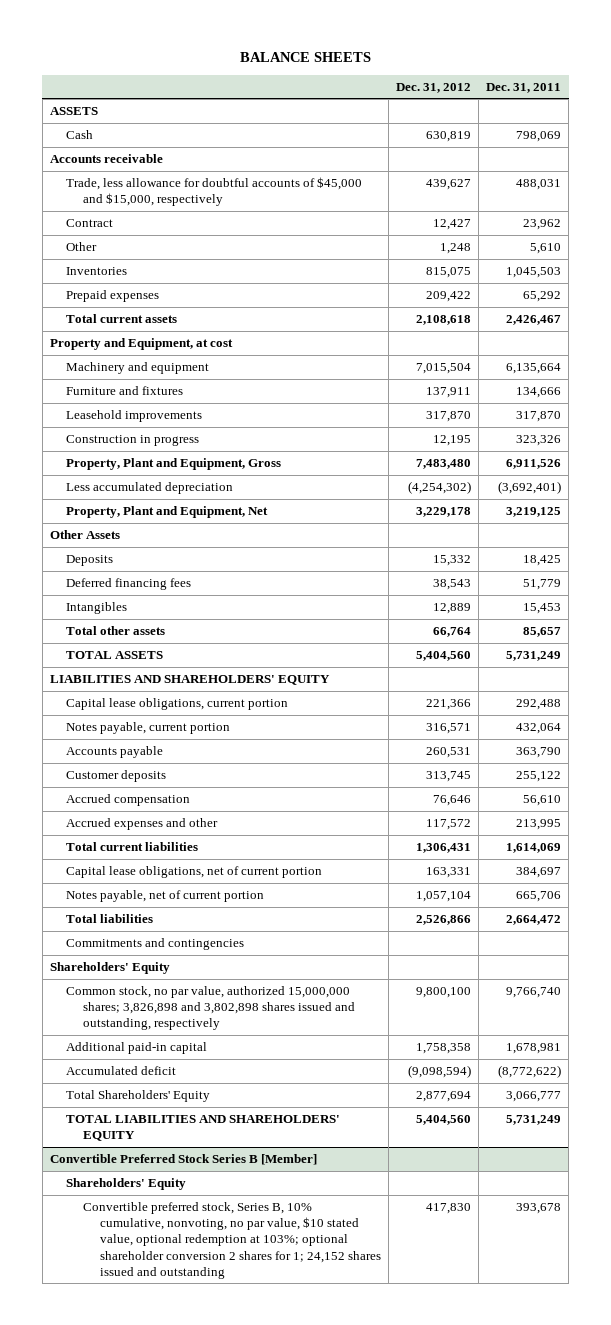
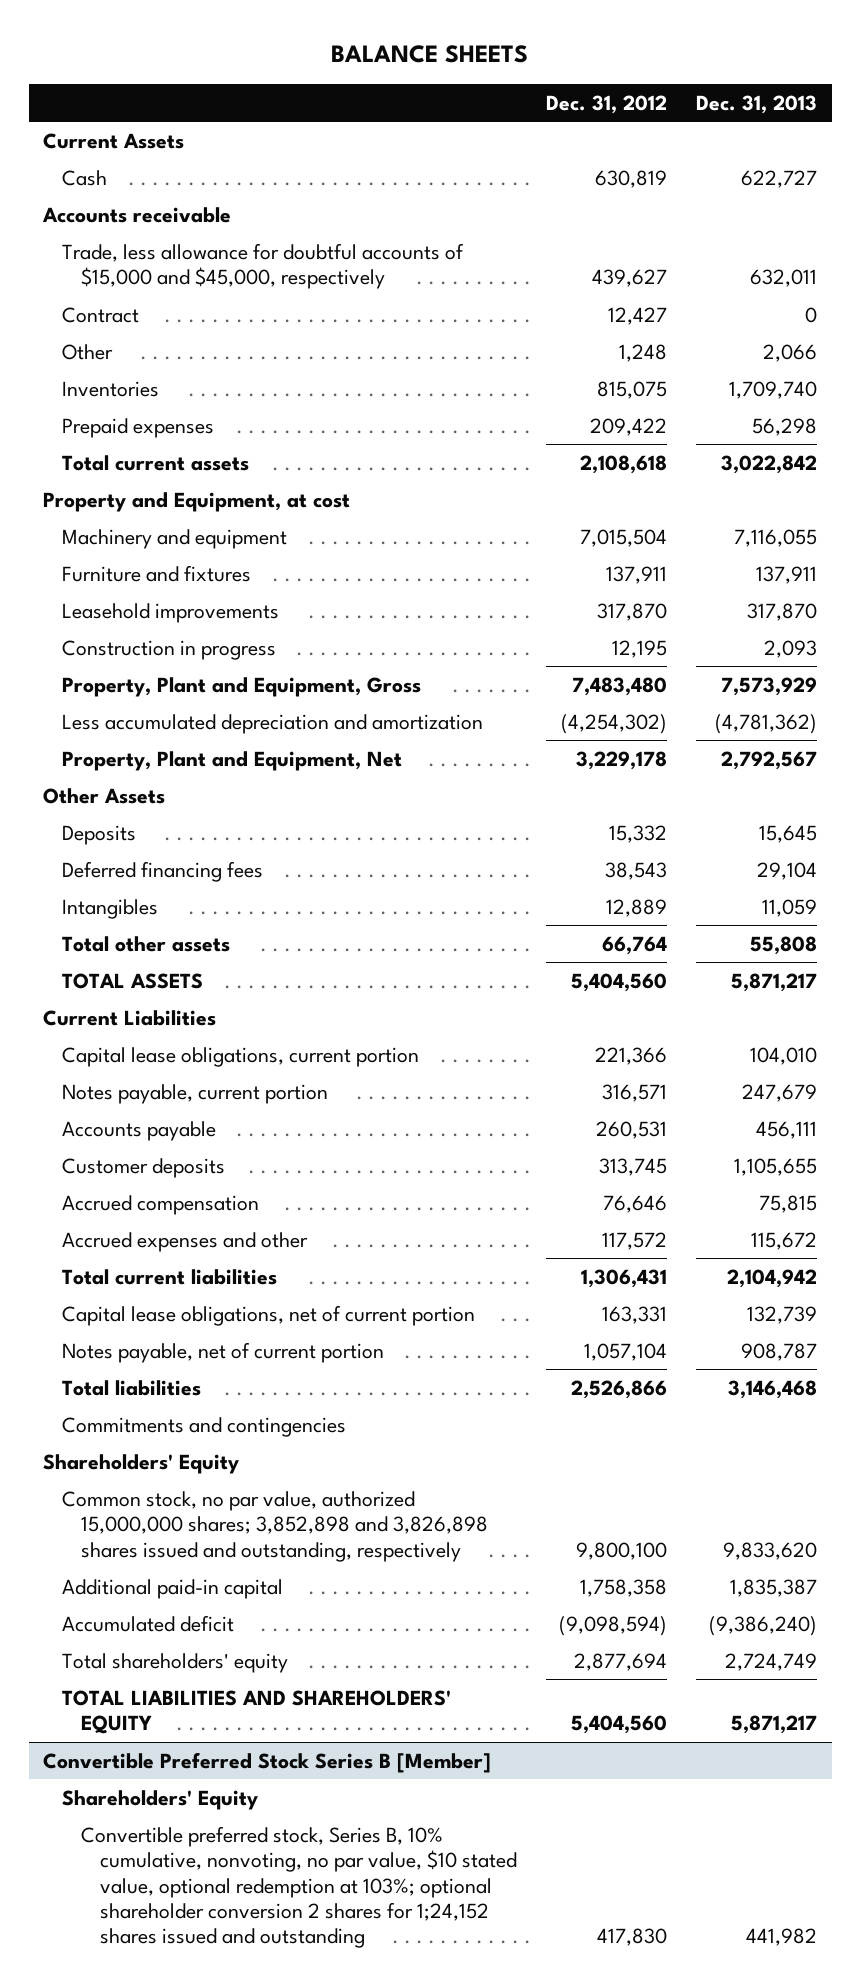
[486,82,562,93] Dec. 31, 2011 -> none
none -> [696,94,818,114] Dec. 31, 2013
[49,106,98,115] ASSETS -> [43,132,185,149] Current Assets
[66,176,363,207] Trade, less allowance for doubtful accounts of $45,000 and $15,000, respectively -> [62,242,465,290] Trade, less allowance for doubtful accounts of $15,000 and $45,000, respectively
[66,481,234,494] Less accumulated depreciation -> [62,713,484,734] Less accumulated depreciation and amortization
[49,674,330,685] LIABILITIES AND SHAREHOLDERS' EQUITY -> none
none -> [43,1009,217,1026] Current Liabilities
[66,985,356,1031] Common stock, no par value, authorized 15,000,000 shares; 3,826,898 and 3,802,898 shares issued and outstanding, respectively -> [62,1490,488,1562] Common stock, no par value, authorized 15,000,000 shares; 3,852,898 and 3,826,898 shares issued and outstanding, respectively
[66,1089,211,1102] Total Shareholders' Equity -> [62,1652,289,1673] Total shareholders' equity
[83,1201,382,1279] Convertible preferred stock, Series B, 10% cumulative, nonvoting, no par value, $10 stated value, optional redemption at 103%; optional shareholder conversion 2 shares for 1; 24,152 shares issued and outstanding -> [80,1825,517,1949] Convertible preferred stock, Series B, 10% cumulative, nonvoting, no par value, $10 stated value, optional redemption at 103%; optional shareholder conversion 2 shares for 1;24,152 shares issued and outstanding

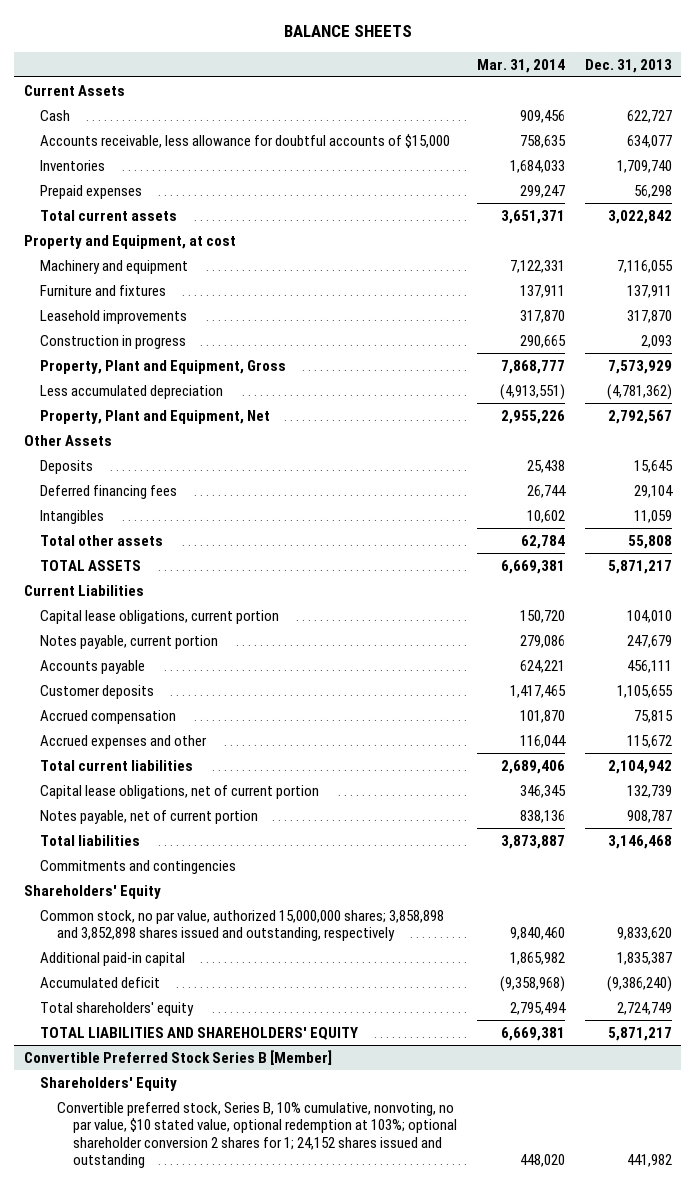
[545,94,667,114] Dec. 31, 2012 -> none
none -> [476,58,565,73] Mar. 31, 2014
[42,206,232,223] Accounts receivable -> none
[62,306,140,323] Contract -> none
[62,343,114,360] Other -> none
[62,242,465,290] Trade, less allowance for doubtful accounts of $15,000 and $45,000, respectively -> [40,133,451,148] Accounts receivable, less allowance for doubtful accounts of $15,000
[750,269,818,288] 632,011 -> [626,134,672,148] 634,077
[62,713,484,734] Less accumulated depreciation and amortization -> [40,384,224,399] Less accumulated depreciation
[62,1490,488,1562] Common stock, no par value, authorized 15,000,000 shares; 3,852,898 and 3,826,898 shares issued and outstanding, respectively -> [40,909,445,942] Common stock, no par value, authorized 15,000,000 shares; 3,858,898 and 3,852,898 shares issued and outstanding, respectively
[80,1825,517,1949] Convertible preferred stock, Series B, 10% cumulative, nonvoting, no par value, $10 stated value, optional redemption at 103%; optional shareholder conversion 2 shares for 1;24,152 shares issued and outstanding -> [56,1101,458,1168] Convertible preferred stock, Series B, 10% cumulative, nonvoting, no par value, $10 stated value, optional redemption at 103%; optional shareholder conversion 2 shares for 1; 24,152 shares issued and outstanding

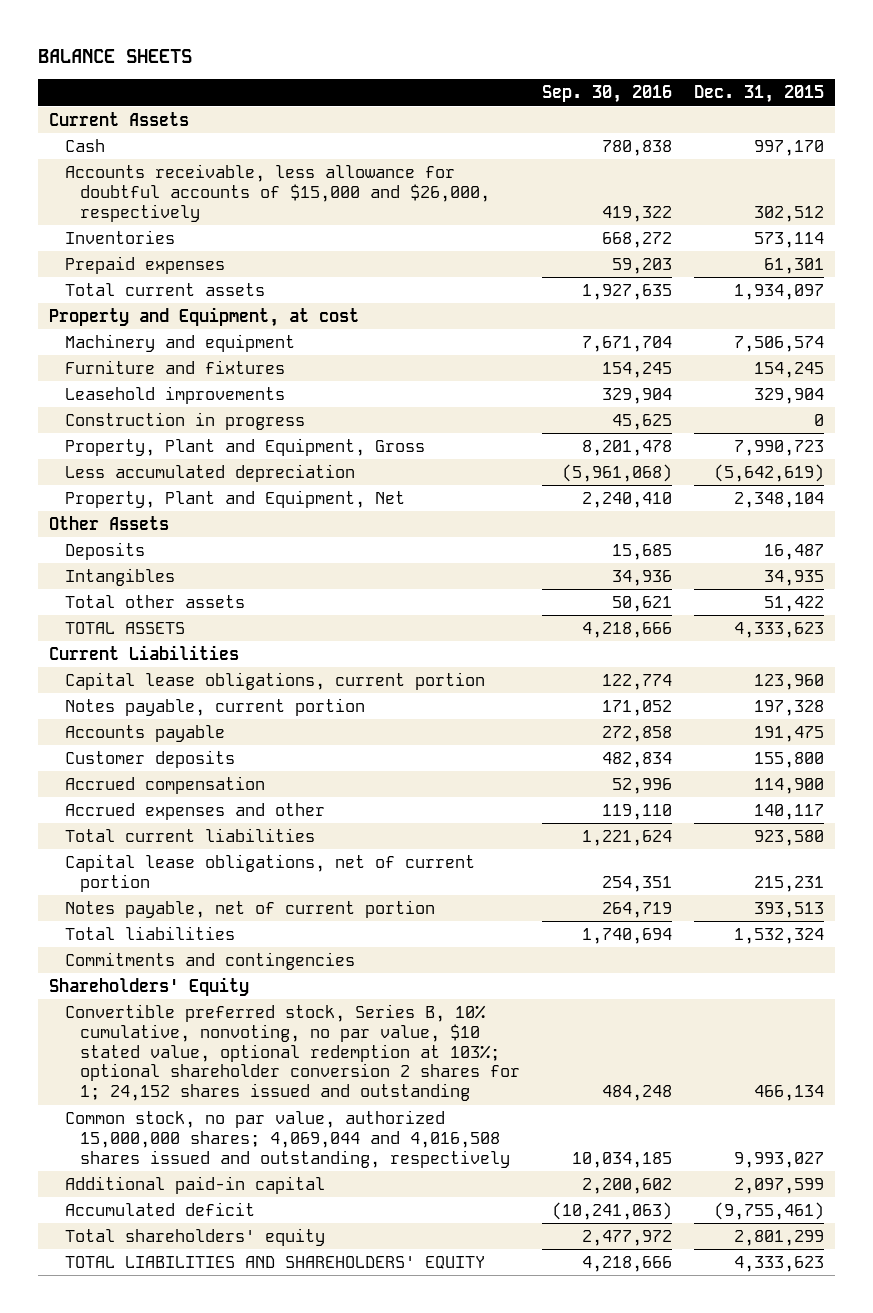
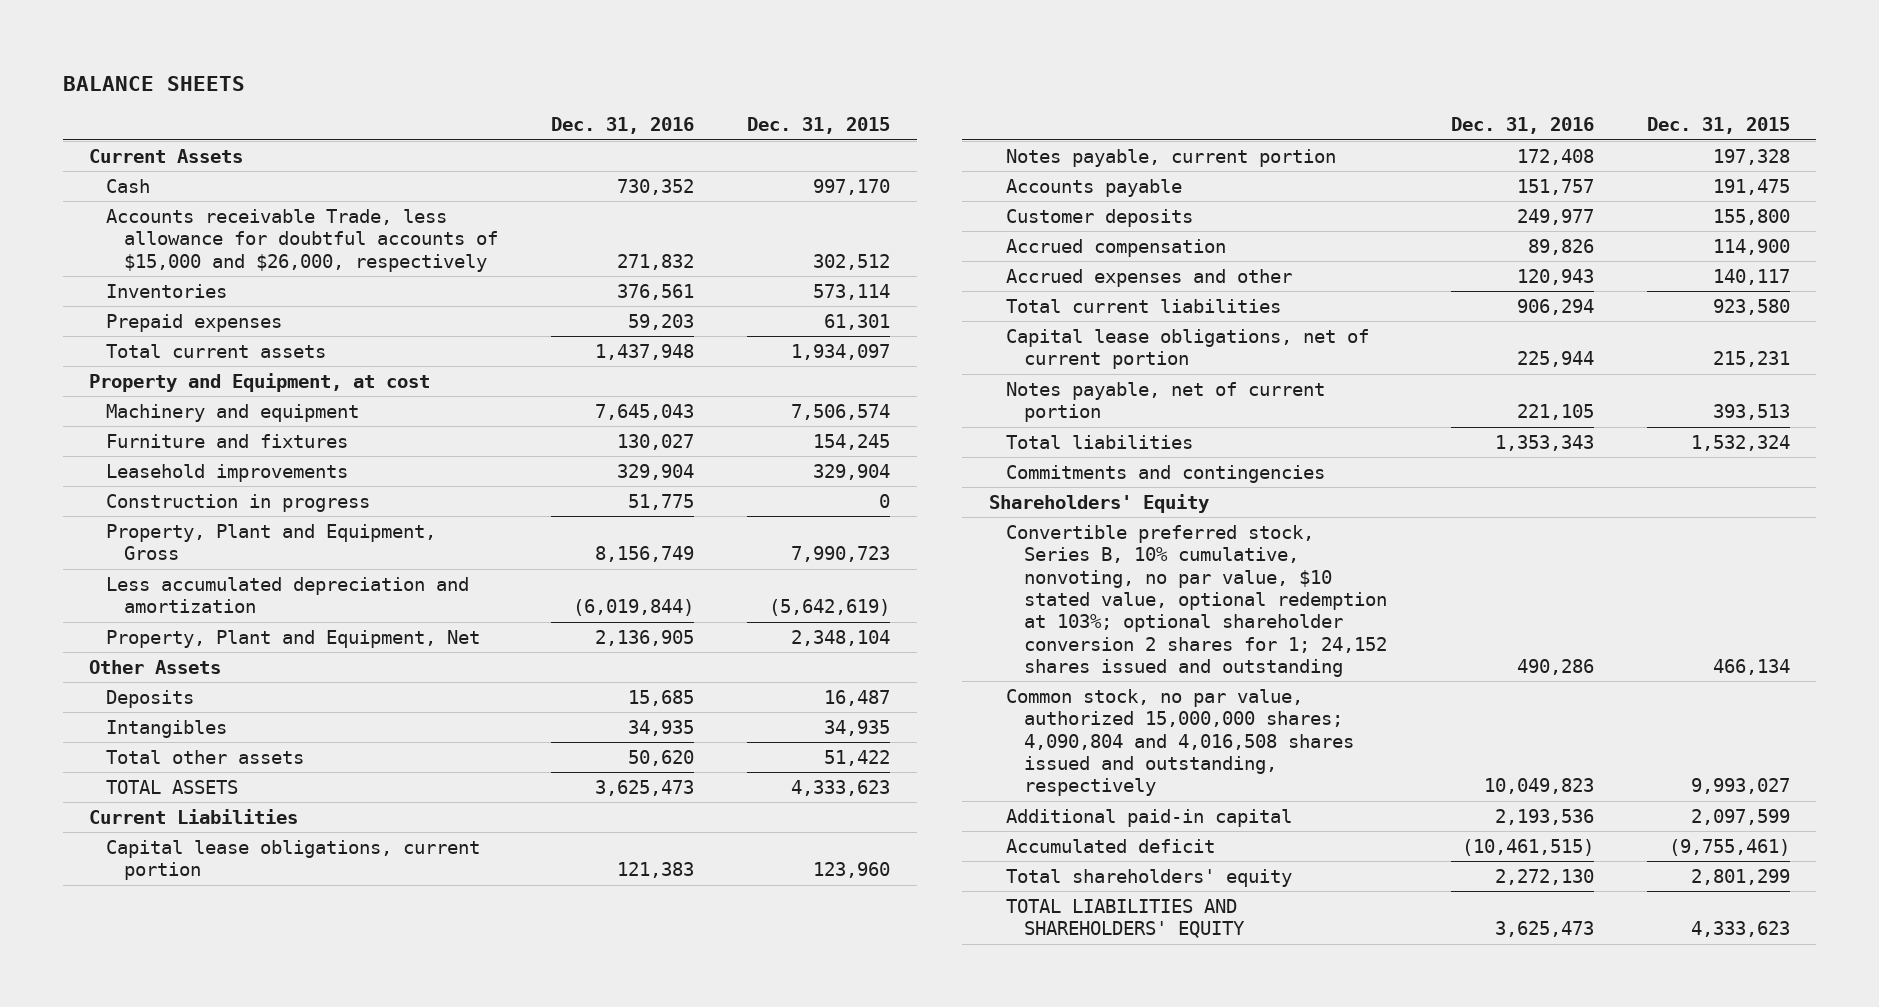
[542,85,673,104] Sep. 30, 2016 -> none
none -> [550,117,694,135] Dec. 31, 2016
[64,163,491,222] Accounts receivable, less allowance for doubtful accounts of $15,000 and $26,000, respectively -> [106,208,498,272] Accounts receivable Trade, less allowance for doubtful accounts of $15,000 and $26,000, respectively
[64,463,355,482] Less accumulated depreciation -> [106,576,470,614] Less accumulated depreciation and amortization
[64,1109,511,1168] Common stock, no par value, authorized 15,000,000 shares; 4,069,044 and 4,016,508 shares issued and outstanding, respectively -> [1006,688,1354,797] Common stock, no par value, authorized 15,000,000 shares; 4,090,804 and 4,016,508 shares issued and outstanding, respectively

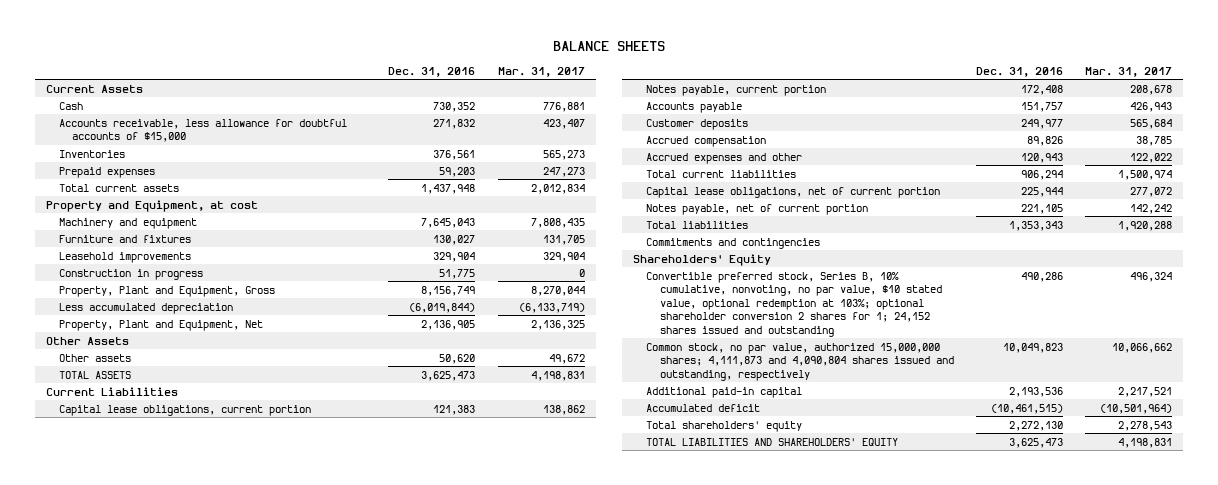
[746,117,890,135] Dec. 31, 2015 -> none
none -> [497,66,585,77] Mar. 31, 2017
[106,208,498,272] Accounts receivable Trade, less allowance for doubtful accounts of $15,000 and $26,000, respectively -> [58,118,347,143] Accounts receivable, less allowance for doubtful accounts of $15,000
[106,576,470,614] Less accumulated depreciation and amortization -> [58,302,233,314] Less accumulated depreciation
[106,689,195,708] Deposits -> none
[106,719,228,738] Intangibles -> none
[106,749,305,764] Total other assets -> [58,353,131,362] Other assets
[1006,688,1354,797] Common stock, no par value, authorized 15,000,000 shares; 4,090,804 and 4,016,508 shares issued and outstanding, respectively -> [646,342,954,381] Common stock, no par value, authorized 15,000,000 shares; 4,111,873 and 4,090,804 shares issued and outstanding, respectively

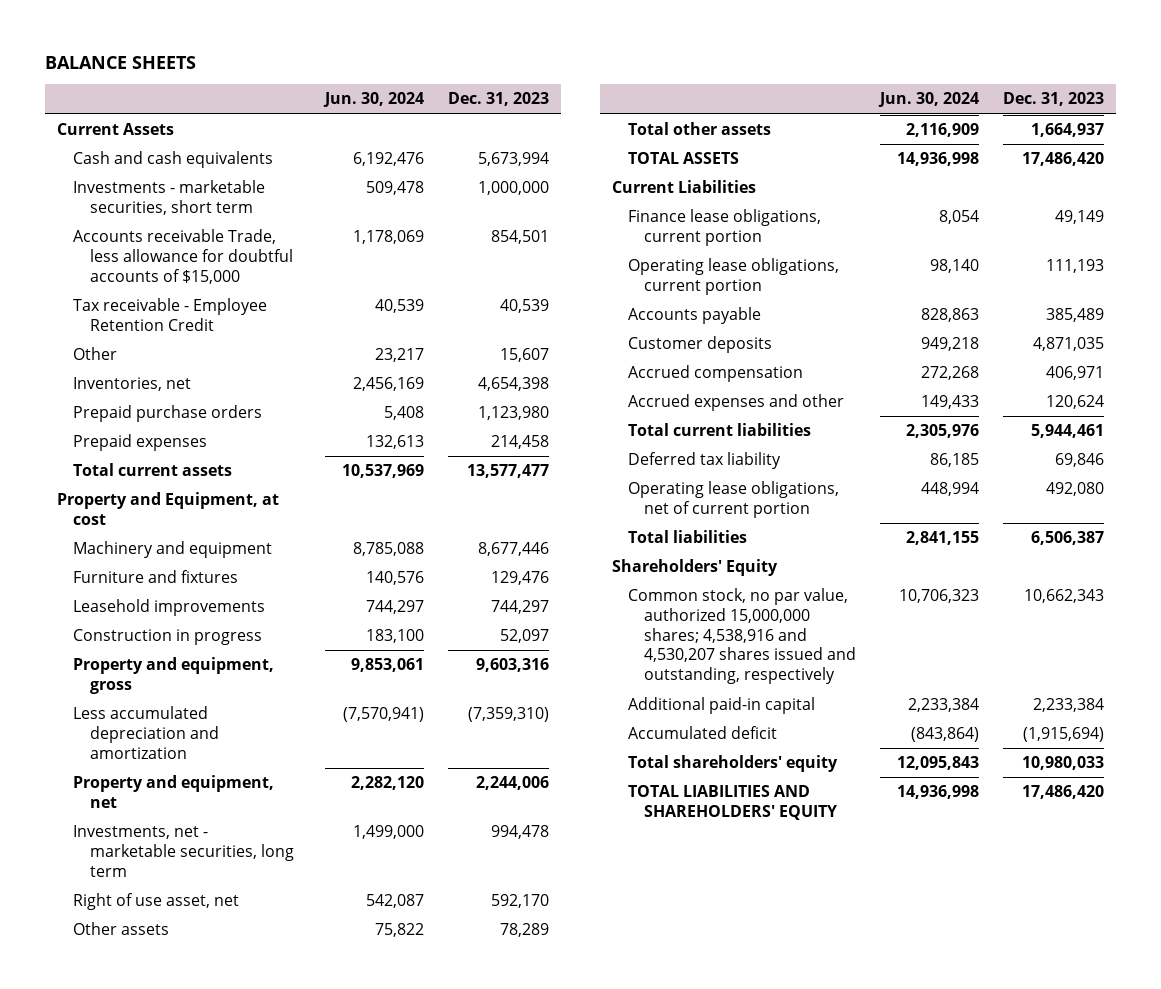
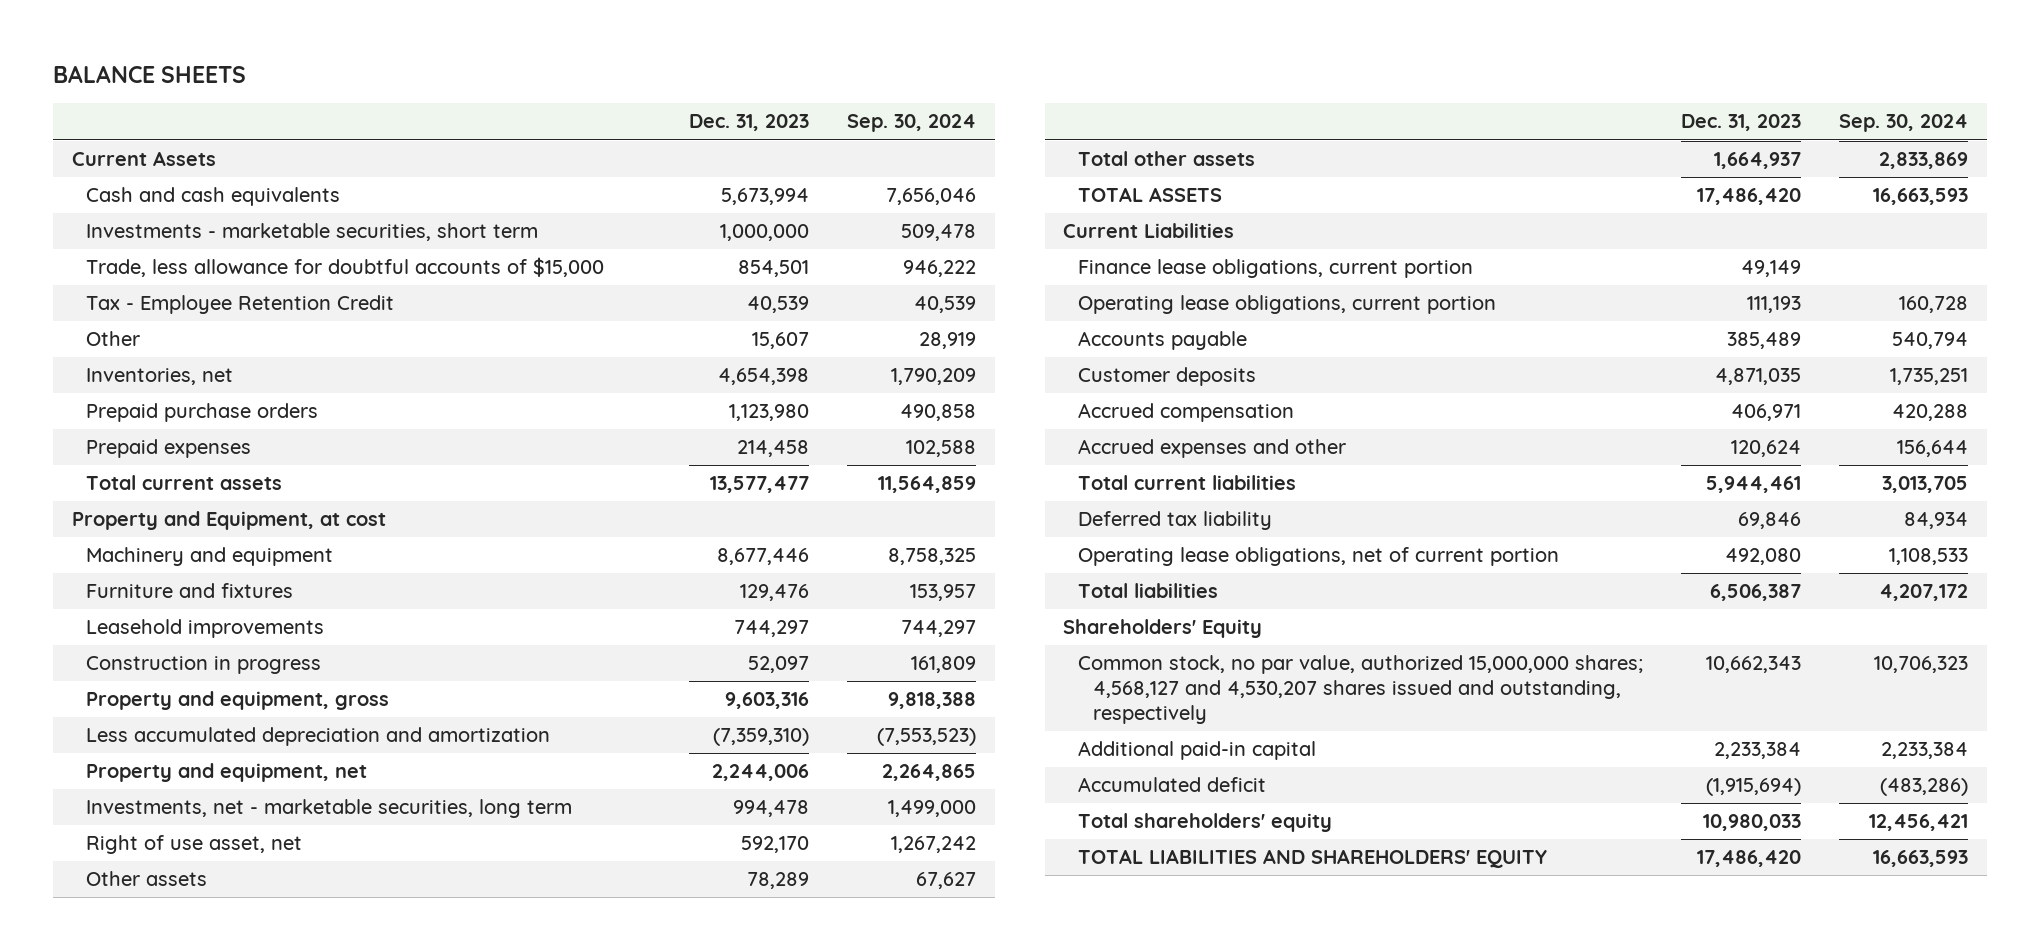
[323,92,425,108] Jun. 30, 2024 -> none
none -> [847,114,977,133] Sep. 30, 2024
[73,229,293,284] Accounts receivable Trade, less allowance for doubtful accounts of $15,000 -> [86,257,605,278] Trade, less allowance for doubtful accounts of $15,000
[73,298,268,331] Tax receivable - Employee Retention Credit -> [86,295,395,315] Tax - Employee Retention Credit
[628,588,857,685] Common stock, no par value, authorized 15,000,000 shares; 4,538,916 and 4,530,207 shares issued and outstanding, respectively -> [1078,655,1644,725] Common stock, no par value, authorized 15,000,000 shares; 4,568,127 and 4,530,207 shares issued and outstanding, respectively

